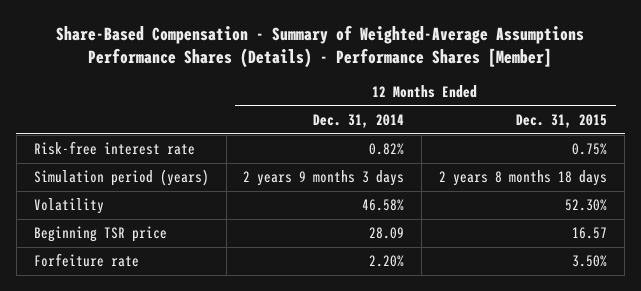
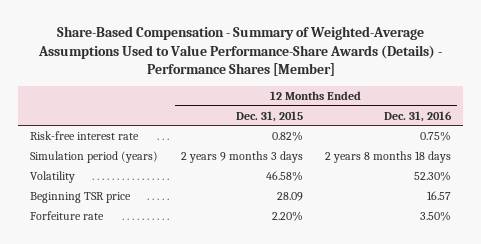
[56,24,585,68] Share-Based Compensation - Summary of Weighted-Average Assumptions Performance Shares (Details) - Performance Shares [Member] -> [37,25,442,77] Share-Based Compensation - Summary of Weighted-Average Assumptions Used to Value Performance-Share Awards (Details) - Performance Shares [Member]
[313,113,405,128] Dec. 31, 2014 -> none
none -> [384,110,453,122] Dec. 31, 2016
[572,143,608,156] 0.75% -> [271,130,303,141] 0.82%
[439,170,608,187] 2 years 8 months 18 days -> [180,150,303,163] 2 years 9 months 3 days
[565,199,608,212] 52.30% -> [265,170,303,181] 46.58%
[572,227,608,240] 16.57 -> [276,191,303,201] 28.09
[572,255,608,268] 3.50% -> [271,210,303,221] 2.20%

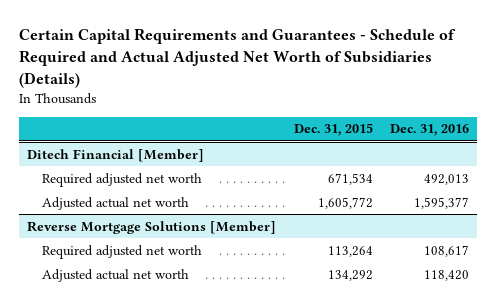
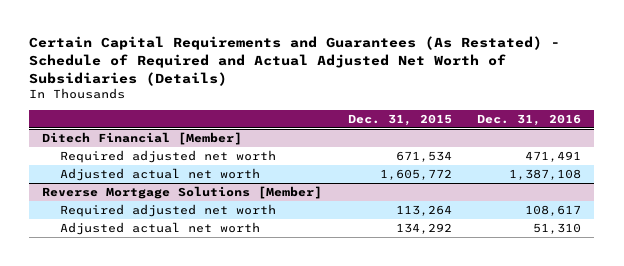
[18,28,456,88] Certain Capital Requirements and Guarantees - Schedule of Required and Actual Adjusted Net Worth of Subsidiaries (Details) -> [29,36,561,86] Certain Capital Requirements and Guarantees (As Restated) - Schedule of Required and Actual Adjusted Net Worth of Subsidiaries (Details)
[423,173,469,185] 492,013 -> [525,151,582,163] 471,491
[413,196,469,209] 1,595,377 -> [509,169,582,181] 1,387,108
[423,269,469,281] 118,420 -> [533,223,582,235] 51,310

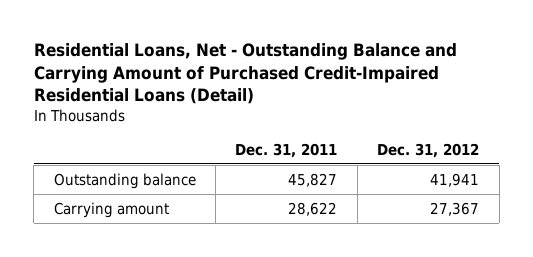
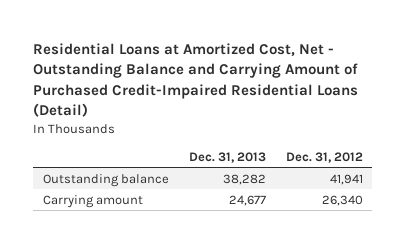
[33,43,457,105] Residential Loans, Net - Outstanding Balance and Carrying Amount of Purchased Credit-Impaired Residential Loans (Detail) -> [33,42,359,118] Residential Loans at Amortized Cost, Net - Outstanding Balance and Carrying Amount of Purchased Credit-Impaired Residential Loans (Detail)
[235,142,338,158] Dec. 31, 2011 -> none
none -> [188,152,266,164] Dec. 31, 2013
[430,201,480,216] 27,367 -> [321,194,363,206] 26,340

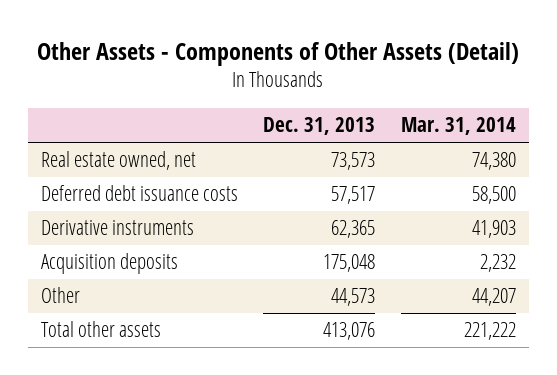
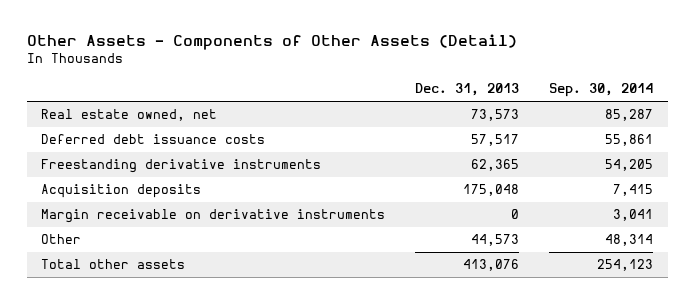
[400,117,516,136] Mar. 31, 2014 -> none
none -> [548,83,653,98] Sep. 30, 2014
[40,220,194,236] Derivative instruments -> [41,159,322,174] Freestanding derivative instruments
none -> [41,209,386,224] Margin receivable on derivative instruments

